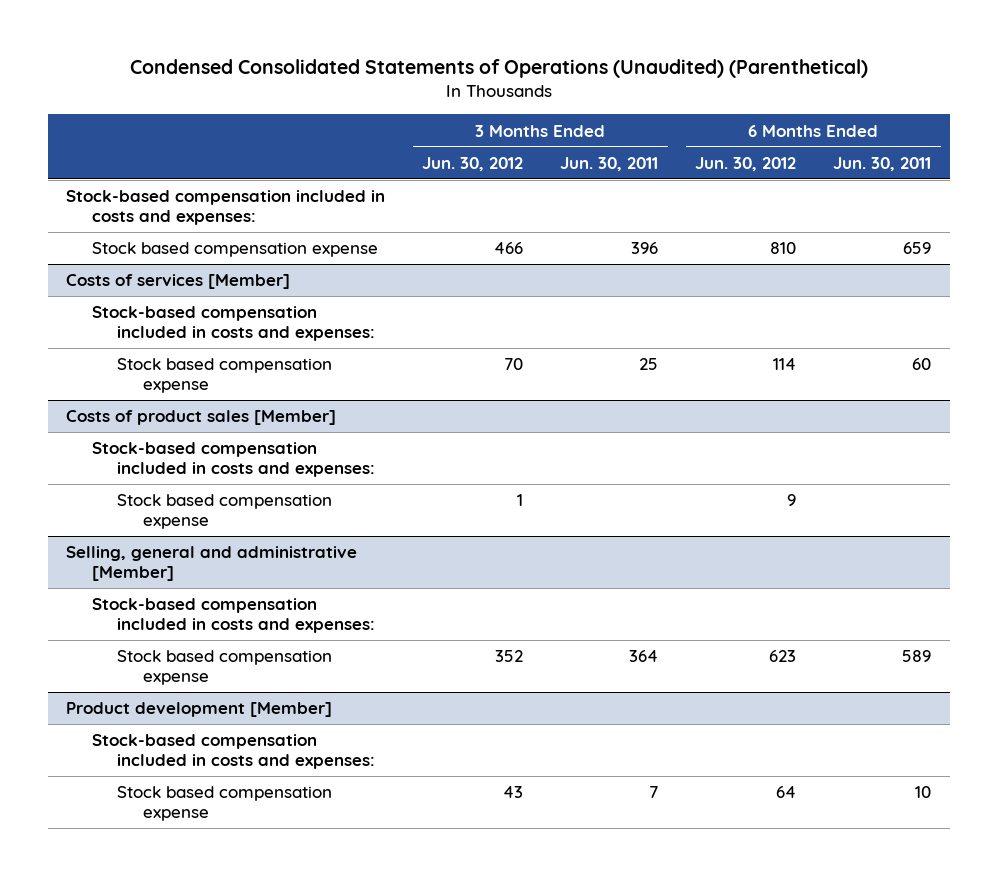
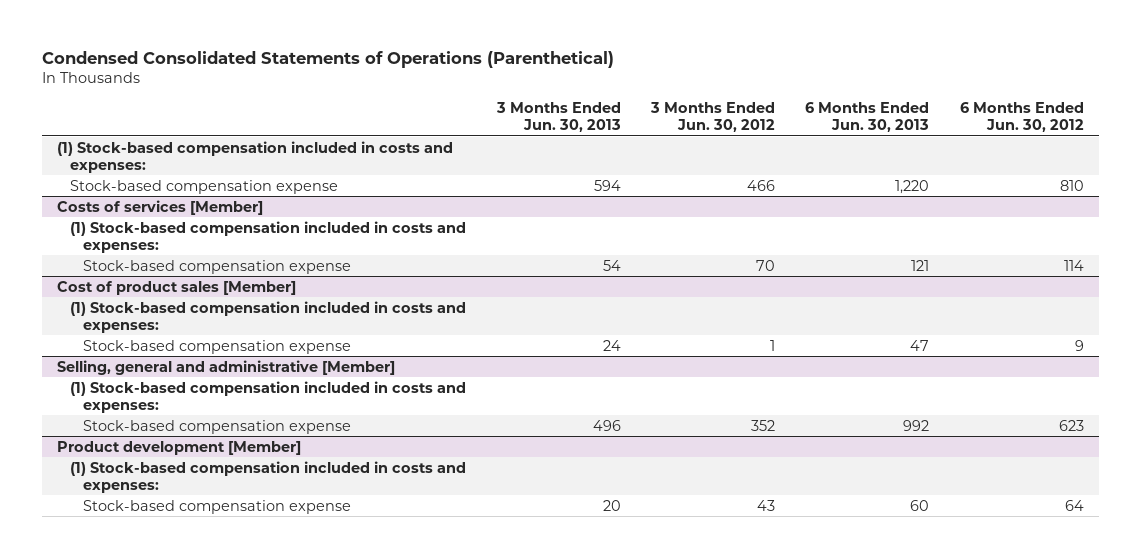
[129,59,868,79] Condensed Consolidated Statements of Operations (Unaudited) (Parenthetical) -> [41,51,614,69] Condensed Consolidated Statements of Operations (Parenthetical)
[560,156,659,171] Jun. 30, 2011 -> none
[833,156,932,171] Jun. 30, 2011 -> none
none -> [495,102,621,133] 3 Months Ended Jun. 30, 2013
none -> [805,102,930,133] 6 Months Ended Jun. 30, 2013
[66,190,386,226] Stock-based compensation included in costs and expenses: -> [57,140,454,173] (1) Stock-based compensation included in costs and expenses:
[91,242,378,258] Stock based compensation expense -> [70,179,339,194] Stock-based compensation expense
[91,306,376,342] Stock-based compensation included in costs and expenses: -> [70,220,467,253] (1) Stock-based compensation included in costs and expenses:
[117,358,333,394] Stock based compensation expense -> [83,259,352,274] Stock-based compensation expense
[66,410,337,426] Costs of product sales [Member] -> [57,280,297,295] Cost of product sales [Member]
[91,442,376,478] Stock-based compensation included in costs and expenses: -> [70,300,467,333] (1) Stock-based compensation included in costs and expenses:
[117,494,333,530] Stock based compensation expense -> [83,339,352,354] Stock-based compensation expense
[91,598,376,634] Stock-based compensation included in costs and expenses: -> [70,380,467,413] (1) Stock-based compensation included in costs and expenses:
[117,650,333,686] Stock based compensation expense -> [83,419,352,434] Stock-based compensation expense
[91,734,376,770] Stock-based compensation included in costs and expenses: -> [70,460,467,493] (1) Stock-based compensation included in costs and expenses:
[117,786,333,822] Stock based compensation expense -> [83,499,352,514] Stock-based compensation expense

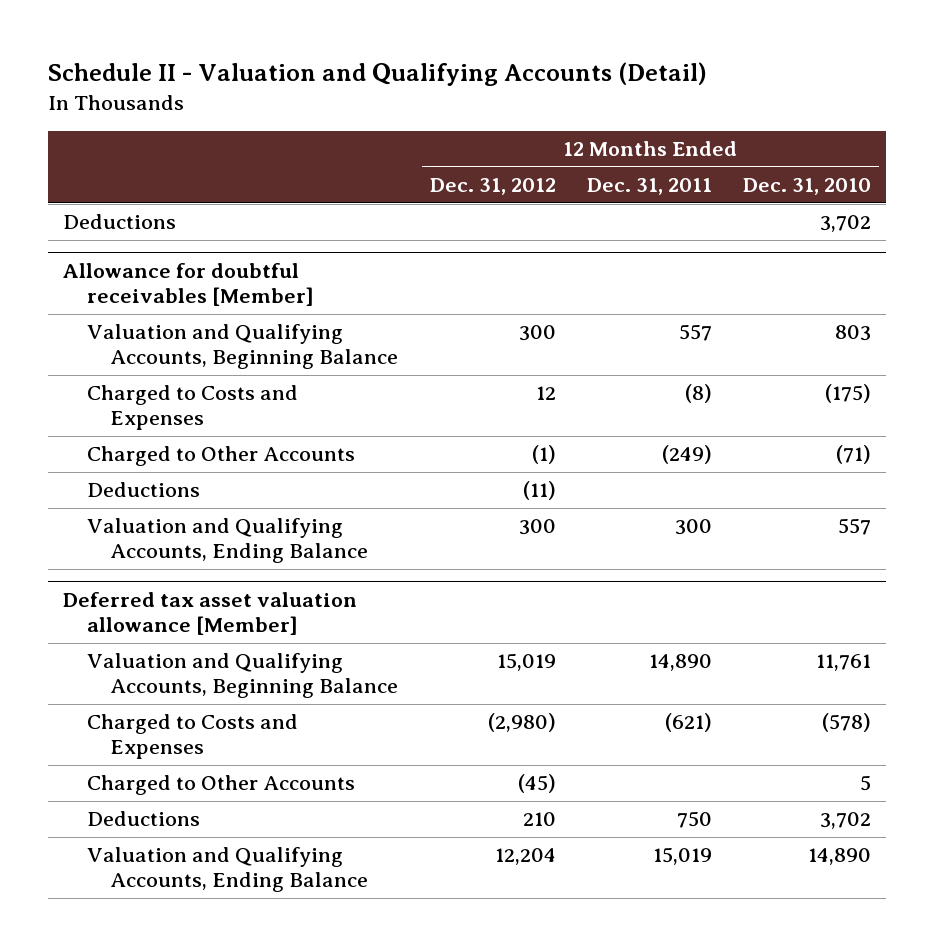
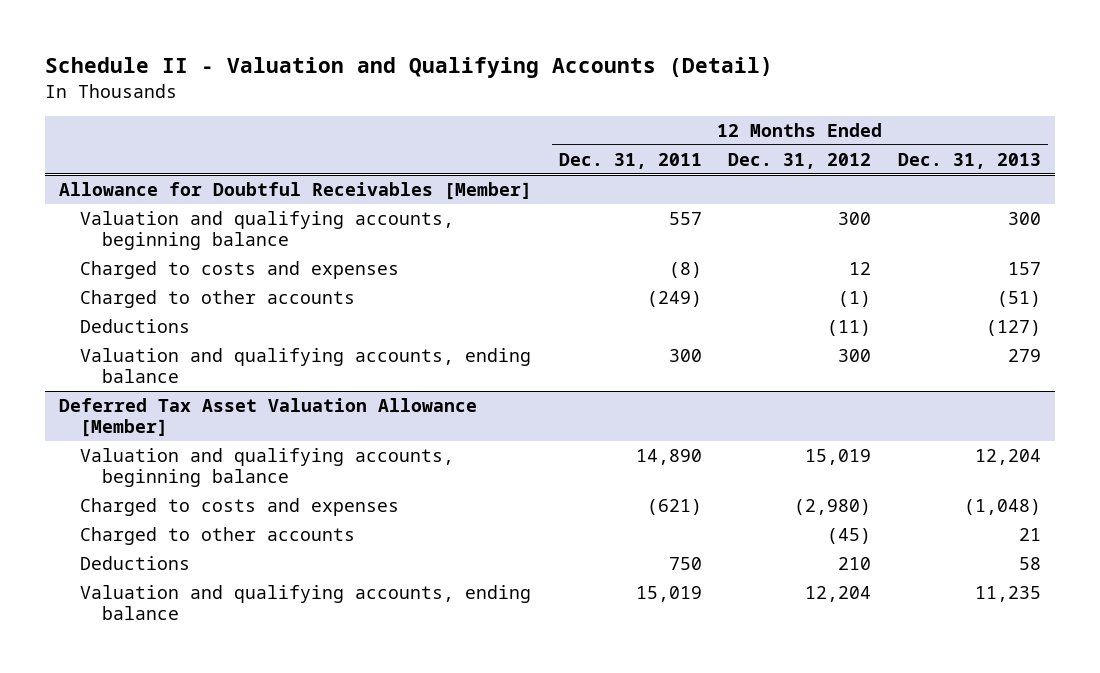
[742,178,871,196] Dec. 31, 2010 -> none
none -> [898,152,1042,169] Dec. 31, 2013
[63,214,177,230] Deductions -> none
[63,262,314,306] Allowance for doubtful receivables [Member] -> [58,182,532,201] Allowance for Doubtful Receivables [Member]
[86,324,399,370] Valuation and Qualifying Accounts, Beginning Balance -> [80,211,455,251] Valuation and qualifying accounts, beginning balance
[86,385,298,431] Charged to Costs and Expenses -> [80,261,400,280] Charged to costs and expenses
[86,446,355,467] Charged to Other Accounts -> [80,290,356,309] Charged to other accounts
[86,518,369,564] Valuation and Qualifying Accounts, Ending Balance -> [80,348,532,384] Valuation and qualifying accounts, ending balance
[63,591,358,635] Deferred tax asset valuation allowance [Member] -> [58,398,477,438] Deferred Tax Asset Valuation Allowance [Member]
[86,653,399,699] Valuation and Qualifying Accounts, Beginning Balance -> [80,448,455,488] Valuation and qualifying accounts, beginning balance
[86,714,298,760] Charged to Costs and Expenses -> [80,498,400,517] Charged to costs and expenses
[86,775,355,796] Charged to Other Accounts -> [80,527,356,546] Charged to other accounts
[86,847,369,893] Valuation and Qualifying Accounts, Ending Balance -> [80,585,532,621] Valuation and qualifying accounts, ending balance

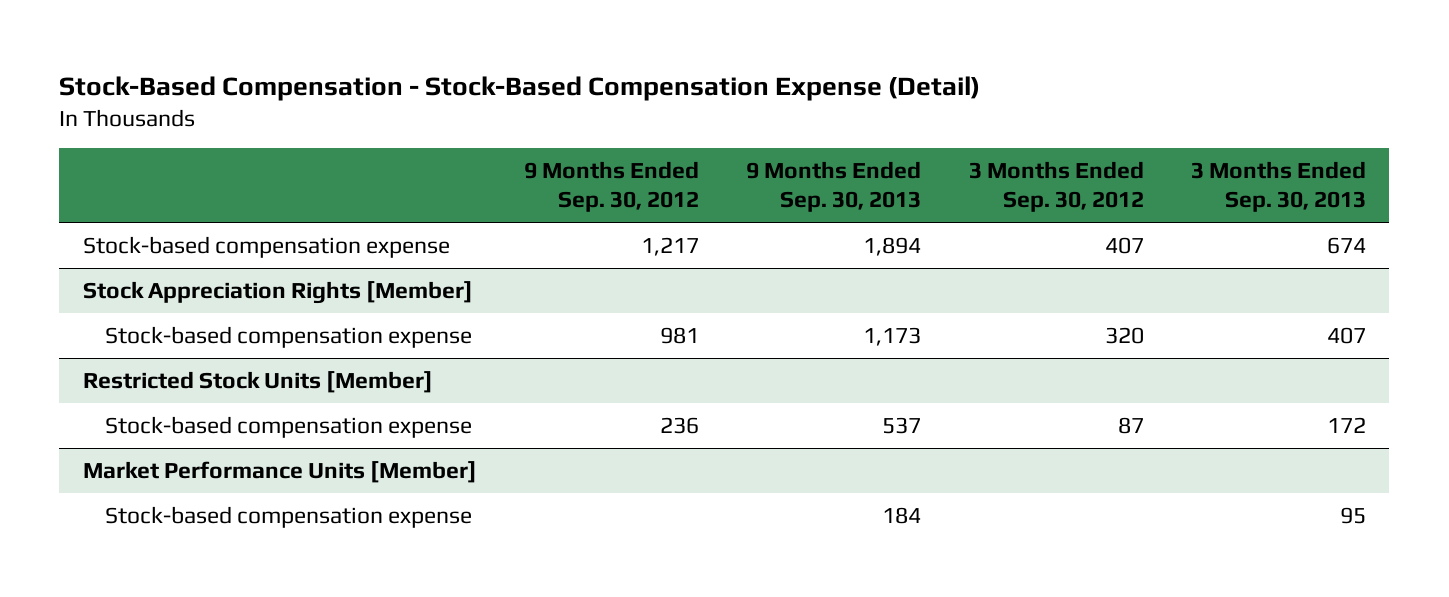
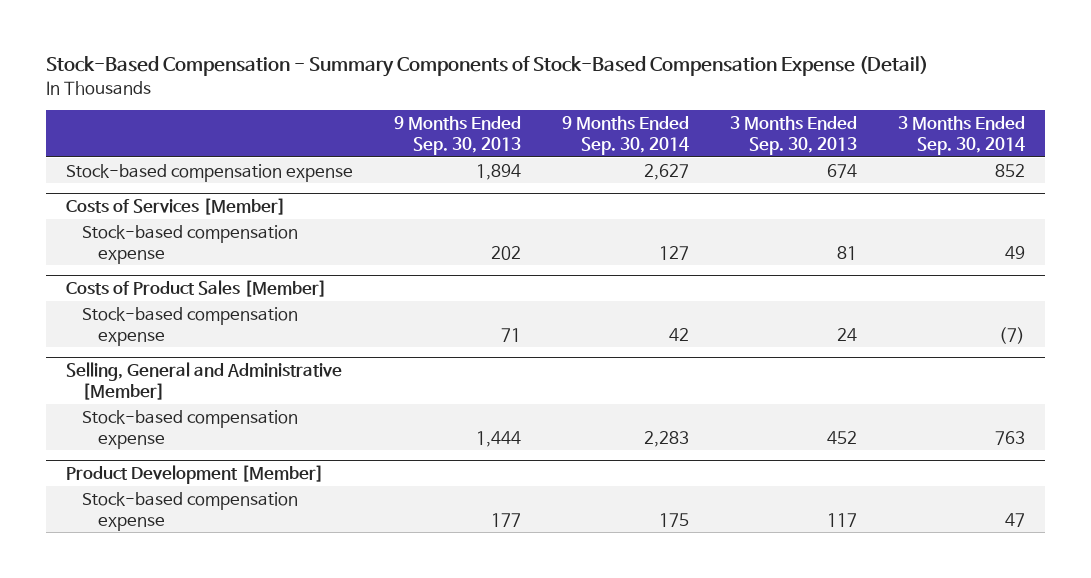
[59,75,981,101] Stock-Based Compensation - Stock-Based Compensation Expense (Detail) -> [45,56,928,78] Stock-Based Compensation - Summary Components of Stock-Based Compensation Expense (Detail)
[524,161,700,212] 9 Months Ended Sep. 30, 2012 -> none
[968,161,1144,212] 3 Months Ended Sep. 30, 2012 -> none
none -> [561,116,689,156] 9 Months Ended Sep. 30, 2014
none -> [897,116,1025,156] 3 Months Ended Sep. 30, 2014
[82,281,473,305] Stock Appreciation Rights [Member] -> none
[82,371,433,394] Restricted Stock Units [Member] -> none
[82,461,477,484] Market Performance Units [Member] -> none
none -> [66,198,287,216] Costs of Services [Member]
[863,327,922,347] 1,173 -> [491,245,522,260] 202
[1326,327,1366,345] 407 -> [836,245,857,260] 81
none -> [66,280,328,298] Costs of Product Sales [Member]
[882,417,922,435] 537 -> [501,327,522,342] 71
[1326,417,1366,434] 172 -> [836,327,857,341] 24
none -> [66,362,343,401] Selling, General and Administrative [Member]
[882,507,922,525] 184 -> [476,430,522,447] 1,444
[1339,507,1366,525] 95 -> [826,430,857,444] 452
none -> [66,465,325,485] Product Development [Member]
none -> [82,491,299,531] Stock-based compensation expense

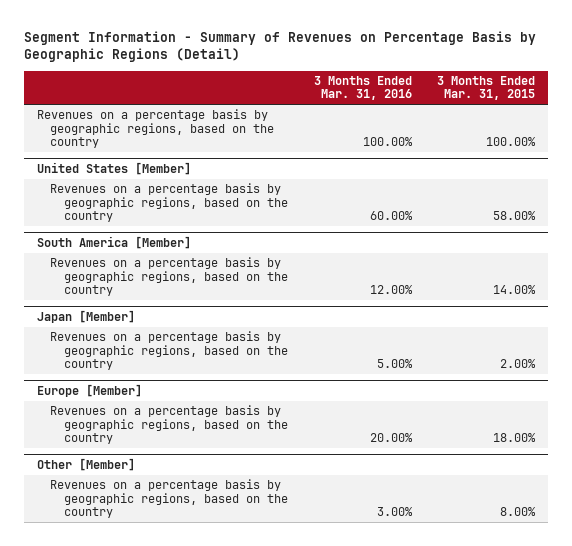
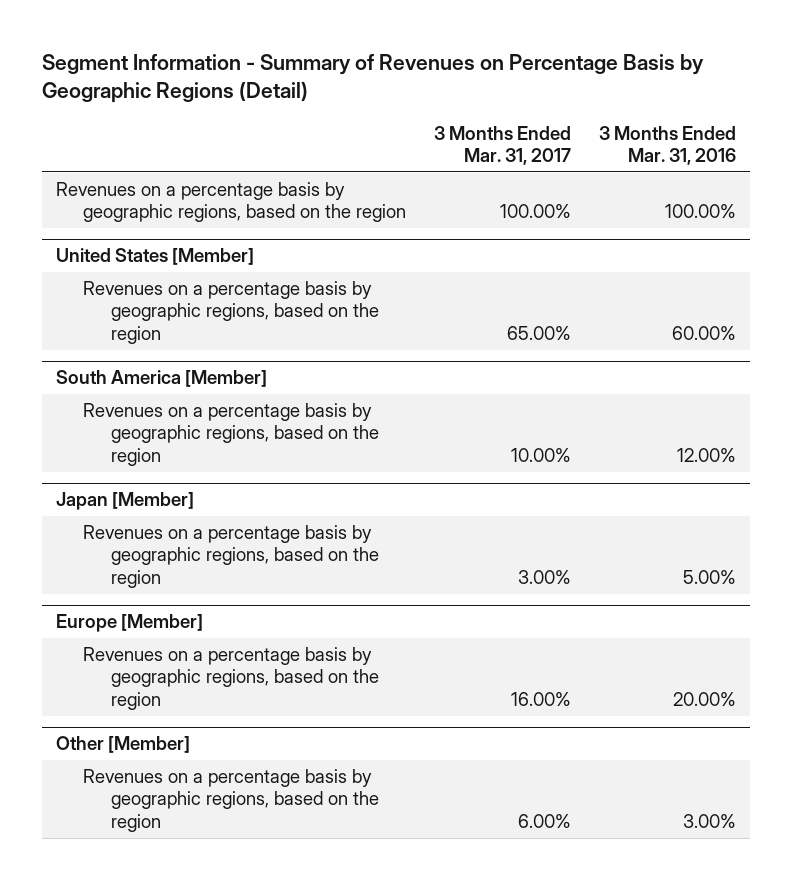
[437,75,536,101] 3 Months Ended Mar. 31, 2015 -> none
none -> [433,125,571,166] 3 Months Ended Mar. 31, 2017
[36,109,275,149] Revenues on a percentage basis by geographic regions, based on the country -> [55,182,407,223] Revenues on a percentage basis by geographic regions, based on the region
[50,183,289,223] Revenues on a percentage basis by geographic regions, based on the country -> [83,281,379,344] Revenues on a percentage basis by geographic regions, based on the region
[50,257,289,297] Revenues on a percentage basis by geographic regions, based on the country -> [83,403,379,466] Revenues on a percentage basis by geographic regions, based on the region
[50,331,289,371] Revenues on a percentage basis by geographic regions, based on the country -> [83,525,379,588] Revenues on a percentage basis by geographic regions, based on the region
[50,405,289,445] Revenues on a percentage basis by geographic regions, based on the country -> [83,647,379,710] Revenues on a percentage basis by geographic regions, based on the region
[50,479,289,519] Revenues on a percentage basis by geographic regions, based on the country -> [83,769,379,832] Revenues on a percentage basis by geographic regions, based on the region

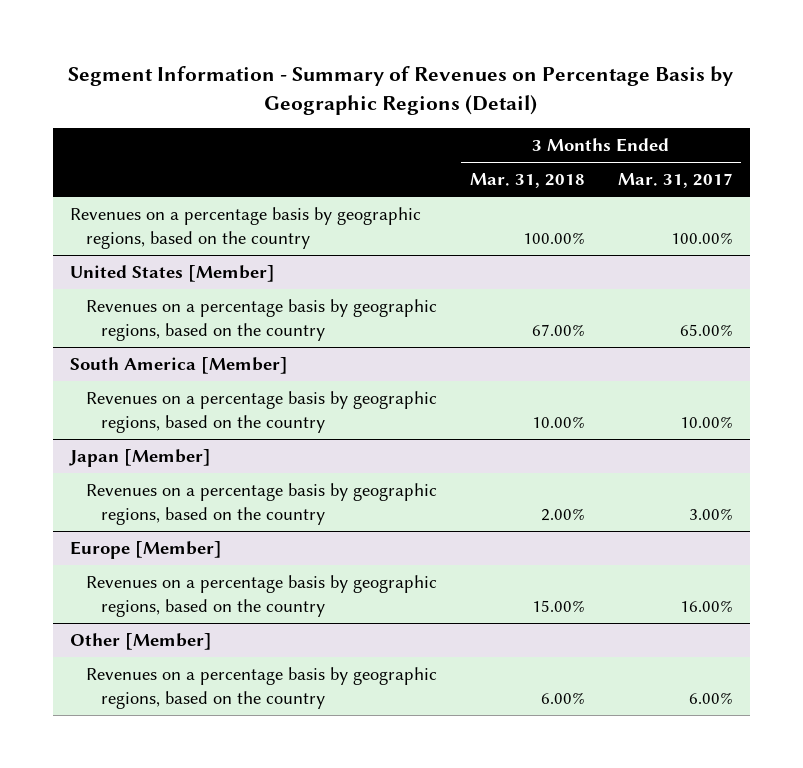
[598,125,736,166] 3 Months Ended Mar. 31, 2016 -> none
none -> [469,173,585,189] Mar. 31, 2018
[55,182,407,223] Revenues on a percentage basis by geographic regions, based on the region -> [69,207,421,249] Revenues on a percentage basis by geographic regions, based on the country
[83,281,379,344] Revenues on a percentage basis by geographic regions, based on the region -> [85,299,437,341] Revenues on a percentage basis by geographic regions, based on the country
[83,403,379,466] Revenues on a percentage basis by geographic regions, based on the region -> [85,391,437,433] Revenues on a percentage basis by geographic regions, based on the country
[83,525,379,588] Revenues on a percentage basis by geographic regions, based on the region -> [85,483,437,525] Revenues on a percentage basis by geographic regions, based on the country
[83,647,379,710] Revenues on a percentage basis by geographic regions, based on the region -> [85,575,437,617] Revenues on a percentage basis by geographic regions, based on the country
[83,769,379,832] Revenues on a percentage basis by geographic regions, based on the region -> [85,667,437,709] Revenues on a percentage basis by geographic regions, based on the country

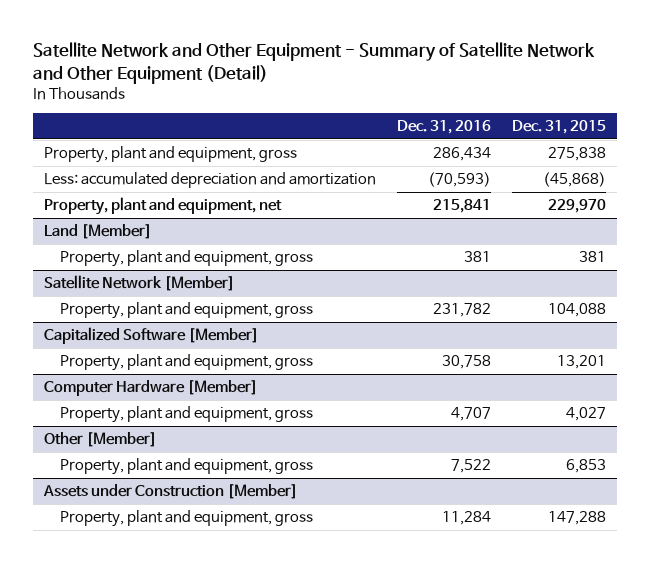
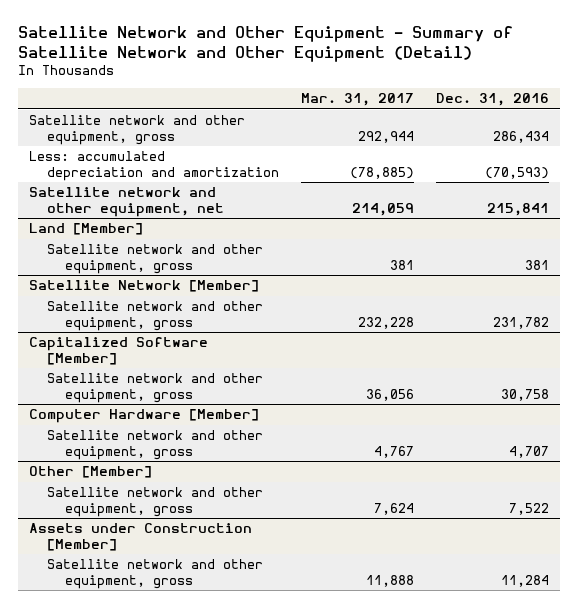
[512,120,607,135] Dec. 31, 2015 -> none
none -> [300,93,414,107] Mar. 31, 2017
[43,146,297,164] Property, plant and equipment, gross -> [28,115,245,145] Satellite network and other equipment, gross
[43,197,282,216] Property, plant and equipment, net -> [28,187,224,217] Satellite network and other equipment, net
[59,250,313,268] Property, plant and equipment, gross -> [46,244,263,274] Satellite network and other equipment, gross
[59,302,313,320] Property, plant and equipment, gross -> [46,301,263,331] Satellite network and other equipment, gross
[59,354,313,372] Property, plant and equipment, gross -> [46,373,263,403] Satellite network and other equipment, gross
[59,406,313,424] Property, plant and equipment, gross -> [46,430,263,460] Satellite network and other equipment, gross
[59,458,313,476] Property, plant and equipment, gross -> [46,487,263,517] Satellite network and other equipment, gross
[59,510,313,528] Property, plant and equipment, gross -> [46,559,263,589] Satellite network and other equipment, gross

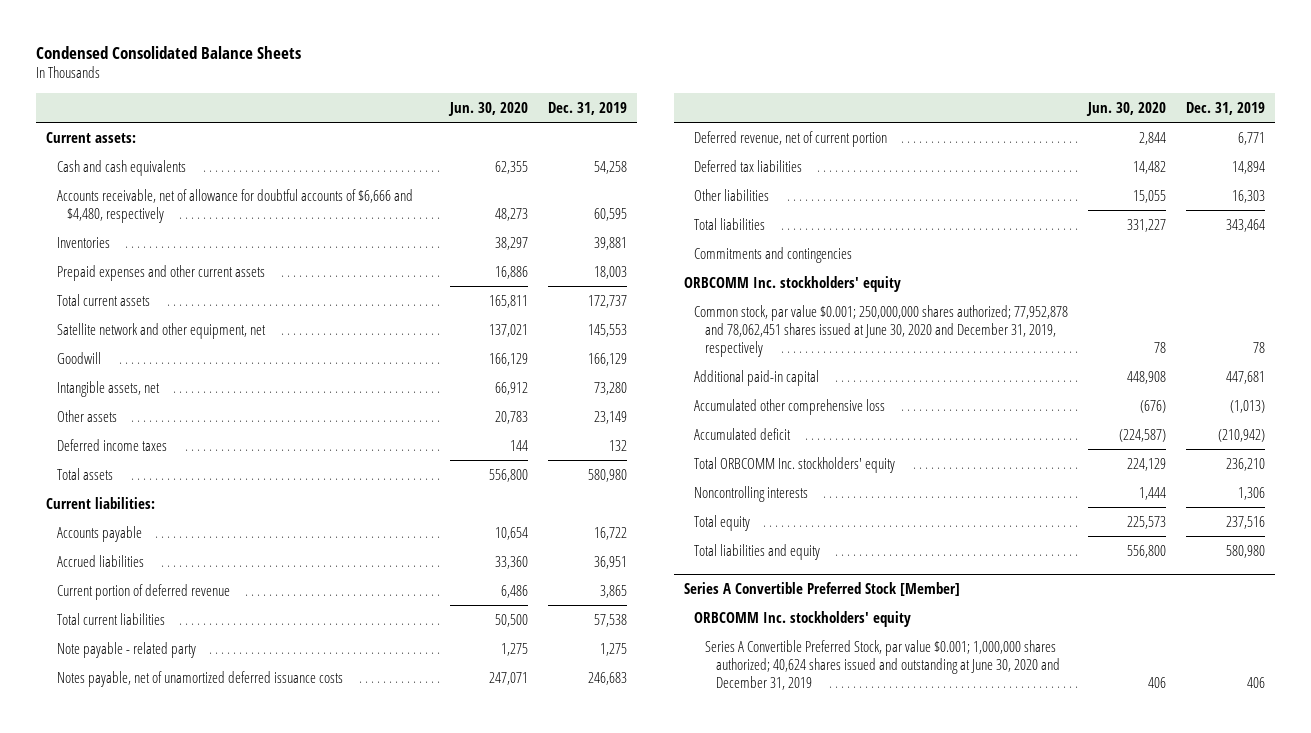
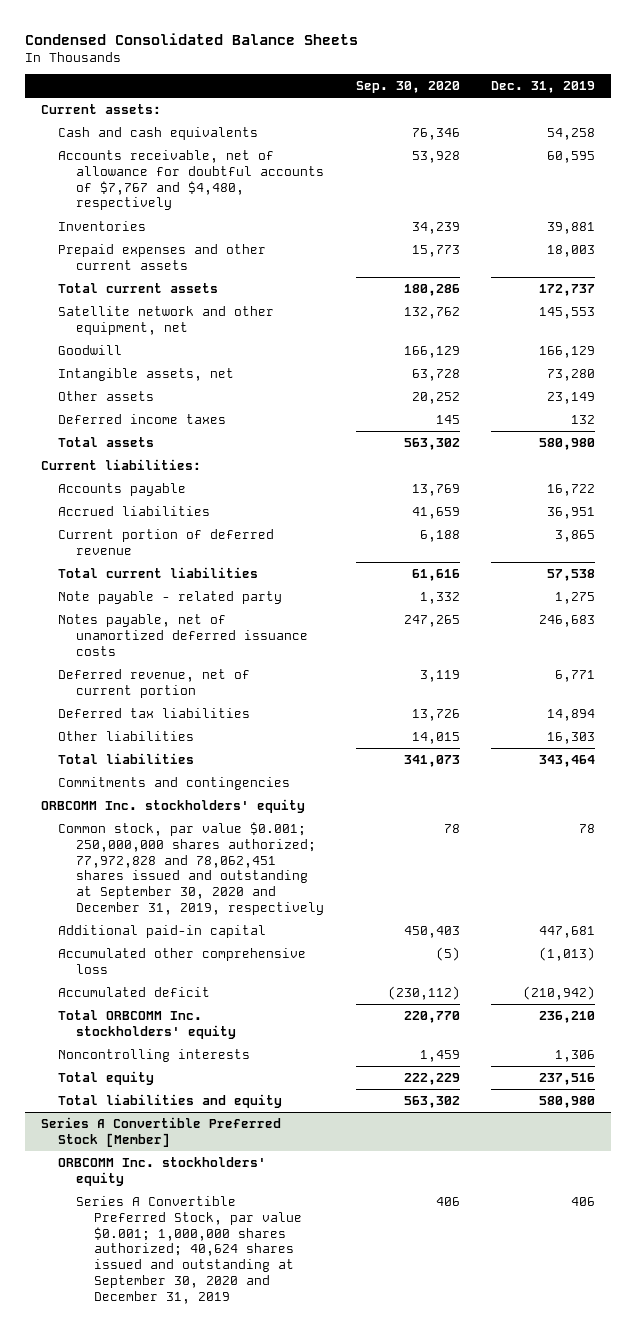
[448,101,529,116] Jun. 30, 2020 -> none
none -> [355,81,460,94] Sep. 30, 2020
[56,188,413,223] Accounts receivable, net of allowance for doubtful accounts of $6,666 and $4,480, respectively -> [58,149,325,211] Accounts receivable, net of allowance for doubtful accounts of $7,767 and $4,480, respectively
[694,304,1069,357] Common stock, par value $0.001; 250,000,000 shares authorized; 77,952,878 and 78,062,451 shares issued at June 30, 2020 and December 31, 2019, respectively -> [58,821,325,916] Common stock, par value $0.001; 250,000,000 shares authorized; 77,972,828 and 78,062,451 shares issued and outstanding at September 30, 2020 and December 31, 2019, respectively
[705,639,1060,690] Series A Convertible Preferred Stock, par value $0.001; 1,000,000 shares authorized; 40,624 shares issued and outstanding at June 30, 2020 and December 31, 2019 -> [76,1195,302,1304] Series A Convertible Preferred Stock, par value $0.001; 1,000,000 shares authorized; 40,624 shares issued and outstanding at September 30, 2020 and December 31, 2019

